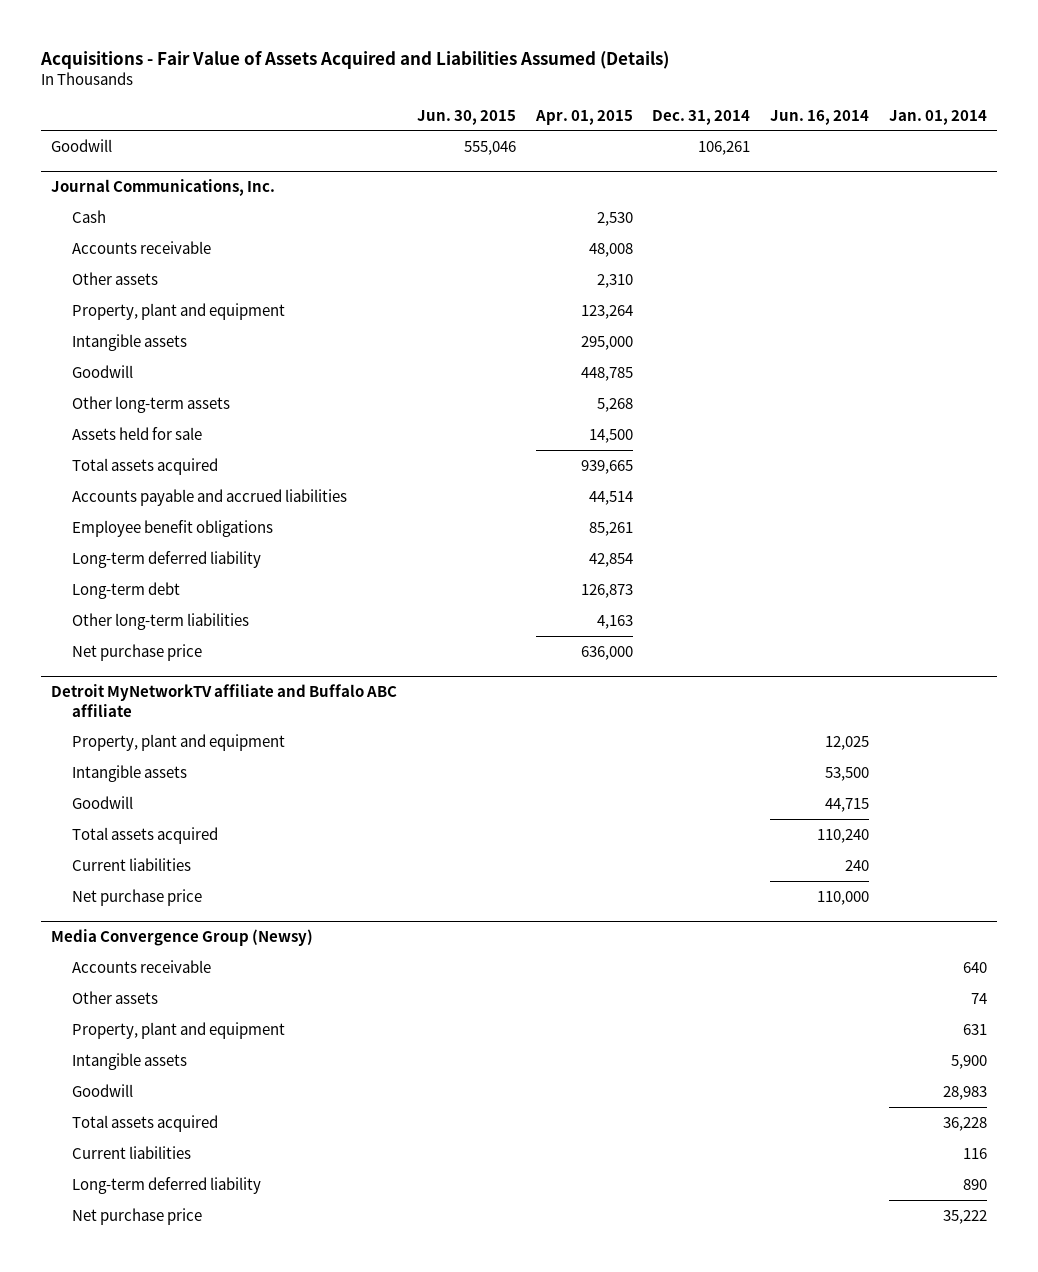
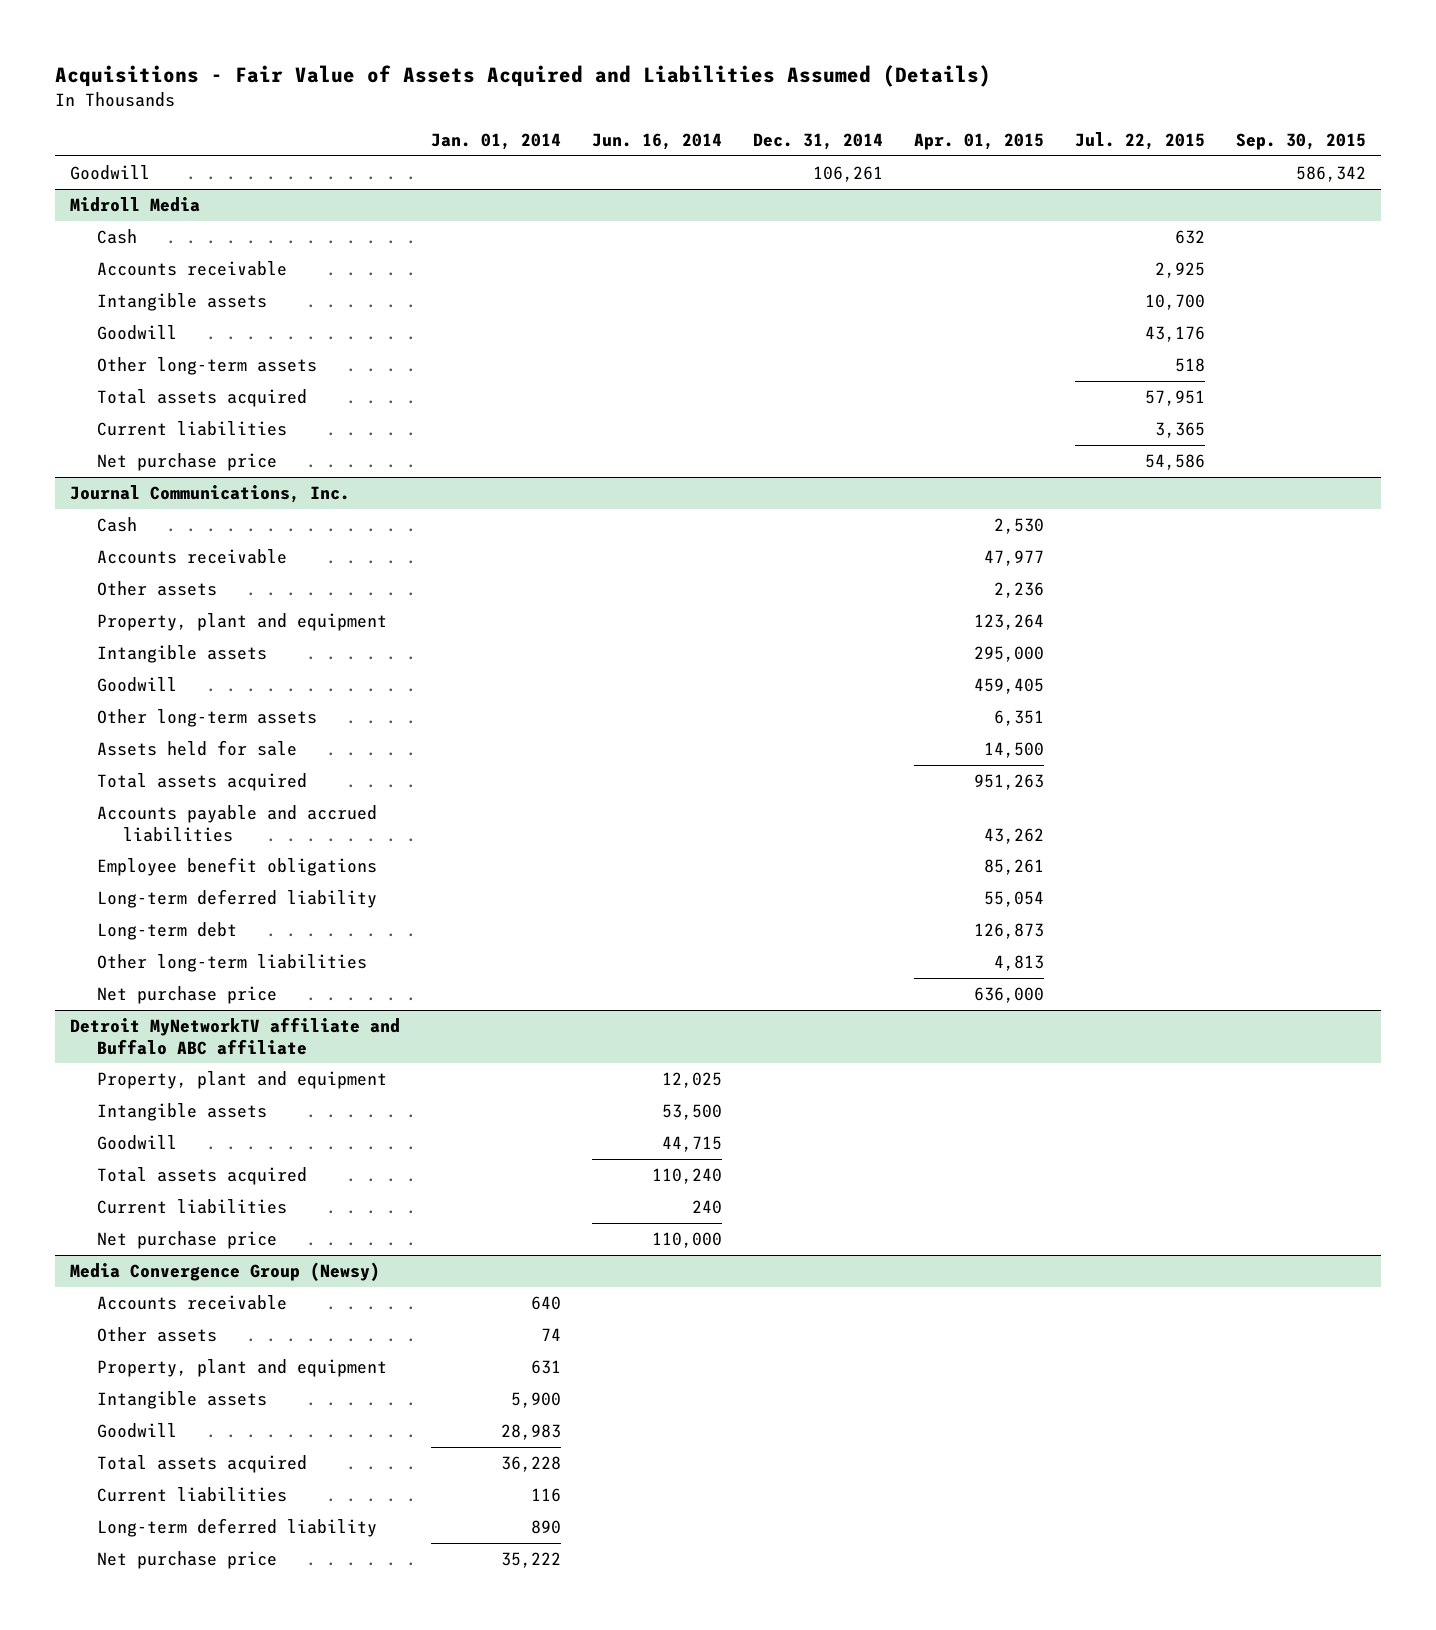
[416,109,516,125] Jun. 30, 2015 -> none
none -> [1074,131,1205,150] Jul. 22, 2015
none -> [1235,132,1366,150] Sep. 30, 2015
none -> [70,197,201,213] Midroll Media
none -> [96,229,137,245] Cash
none -> [96,261,287,277] Accounts receivable
none -> [96,293,267,312] Intangible assets
none -> [96,325,177,341] Goodwill
none -> [96,357,317,376] Other long-term assets
none -> [96,389,307,408] Total assets acquired
none -> [96,421,287,437] Current liabilities
none -> [96,453,277,472] Net purchase price
[588,242,633,257] 48,008 -> [983,550,1044,567] 47,977
[596,273,633,288] 2,310 -> [993,582,1044,599] 2,236
[580,366,633,381] 448,785 -> [973,678,1044,695] 459,405
[596,397,633,412] 5,268 -> [993,710,1044,727] 6,351
[580,459,633,474] 939,665 -> [973,774,1044,791] 951,263
[588,490,633,505] 44,514 -> [983,827,1044,844] 43,262
[588,552,633,567] 42,854 -> [983,891,1044,908] 55,054
[596,614,633,629] 4,163 -> [993,955,1044,972] 4,813

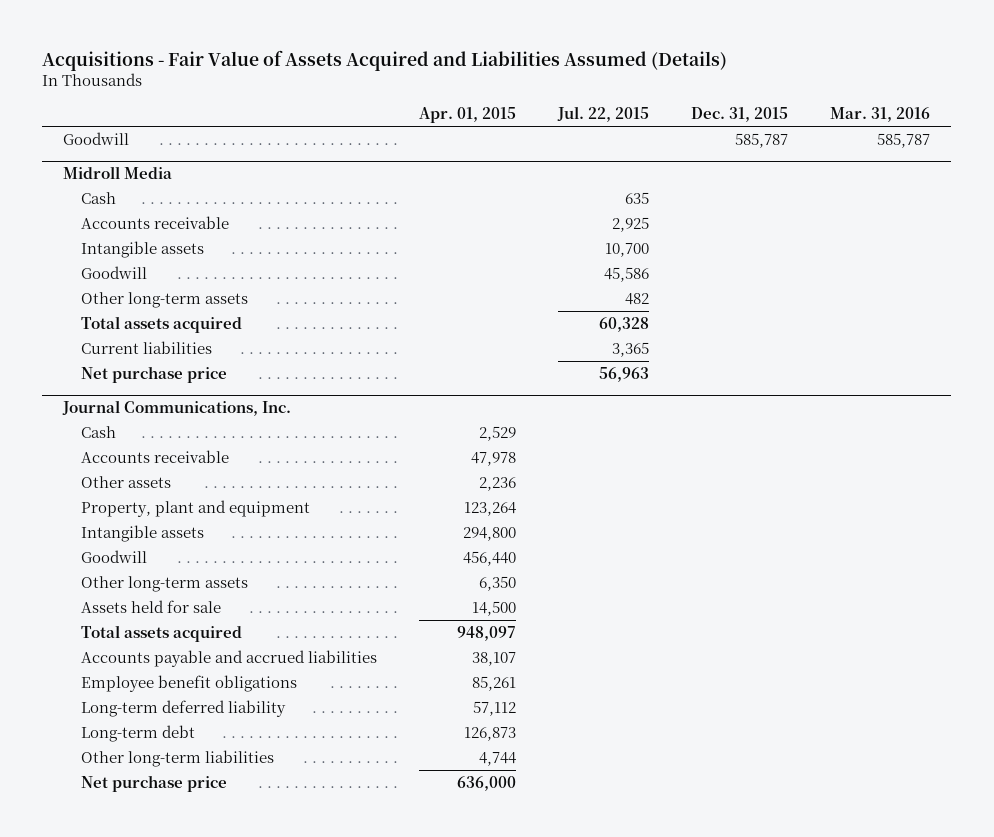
[431,132,562,150] Jan. 01, 2014 -> none
[592,132,723,150] Jun. 16, 2014 -> none
[753,132,884,150] Dec. 31, 2014 -> none
[1235,132,1366,150] Sep. 30, 2015 -> none
none -> [691,107,789,123] Dec. 31, 2015
none -> [830,107,931,123] Mar. 31, 2016
[1174,230,1205,245] 632 -> [625,192,650,205] 635
[1144,326,1205,343] 43,176 -> [604,267,650,283] 45,586
[1174,358,1205,373] 518 -> [625,293,650,306] 482
[1144,390,1205,407] 57,951 -> [599,317,650,333] 60,328
[1144,454,1205,471] 54,586 -> [599,367,650,383] 56,963
[993,518,1044,535] 2,530 -> [479,426,517,442] 2,529
[983,550,1044,567] 47,977 -> [471,452,517,467] 47,978
[973,646,1044,663] 295,000 -> [463,527,517,542] 294,800
[973,678,1044,695] 459,405 -> [463,551,517,567] 456,440
[993,710,1044,727] 6,351 -> [479,576,517,592] 6,350
[973,774,1044,791] 951,263 -> [457,626,517,642] 948,097
[983,827,1044,844] 43,262 -> [472,652,517,667] 38,107
[983,891,1044,908] 55,054 -> [473,701,517,717] 57,112
[993,955,1044,972] 4,813 -> [479,752,517,767] 4,744
[70,1017,401,1055] Detroit MyNetworkTV affiliate and Buffalo ABC affiliate -> none
[96,1071,387,1090] Property, plant and equipment -> none
[96,1103,267,1122] Intangible assets -> none
[96,1135,177,1151] Goodwill -> none
[96,1167,307,1186] Total assets acquired -> none
[96,1199,287,1215] Current liabilities -> none
[96,1231,277,1250] Net purchase price -> none
[70,1262,381,1282] Media Convergence Group (Newsy) -> none
[96,1295,287,1311] Accounts receivable -> none
[96,1327,217,1343] Other assets -> none
[96,1359,387,1378] Property, plant and equipment -> none
[96,1391,267,1410] Intangible assets -> none
[96,1423,177,1439] Goodwill -> none
[96,1455,307,1474] Total assets acquired -> none
[96,1487,287,1503] Current liabilities -> none
[96,1518,377,1538] Long-term deferred liability -> none
[96,1551,277,1570] Net purchase price -> none

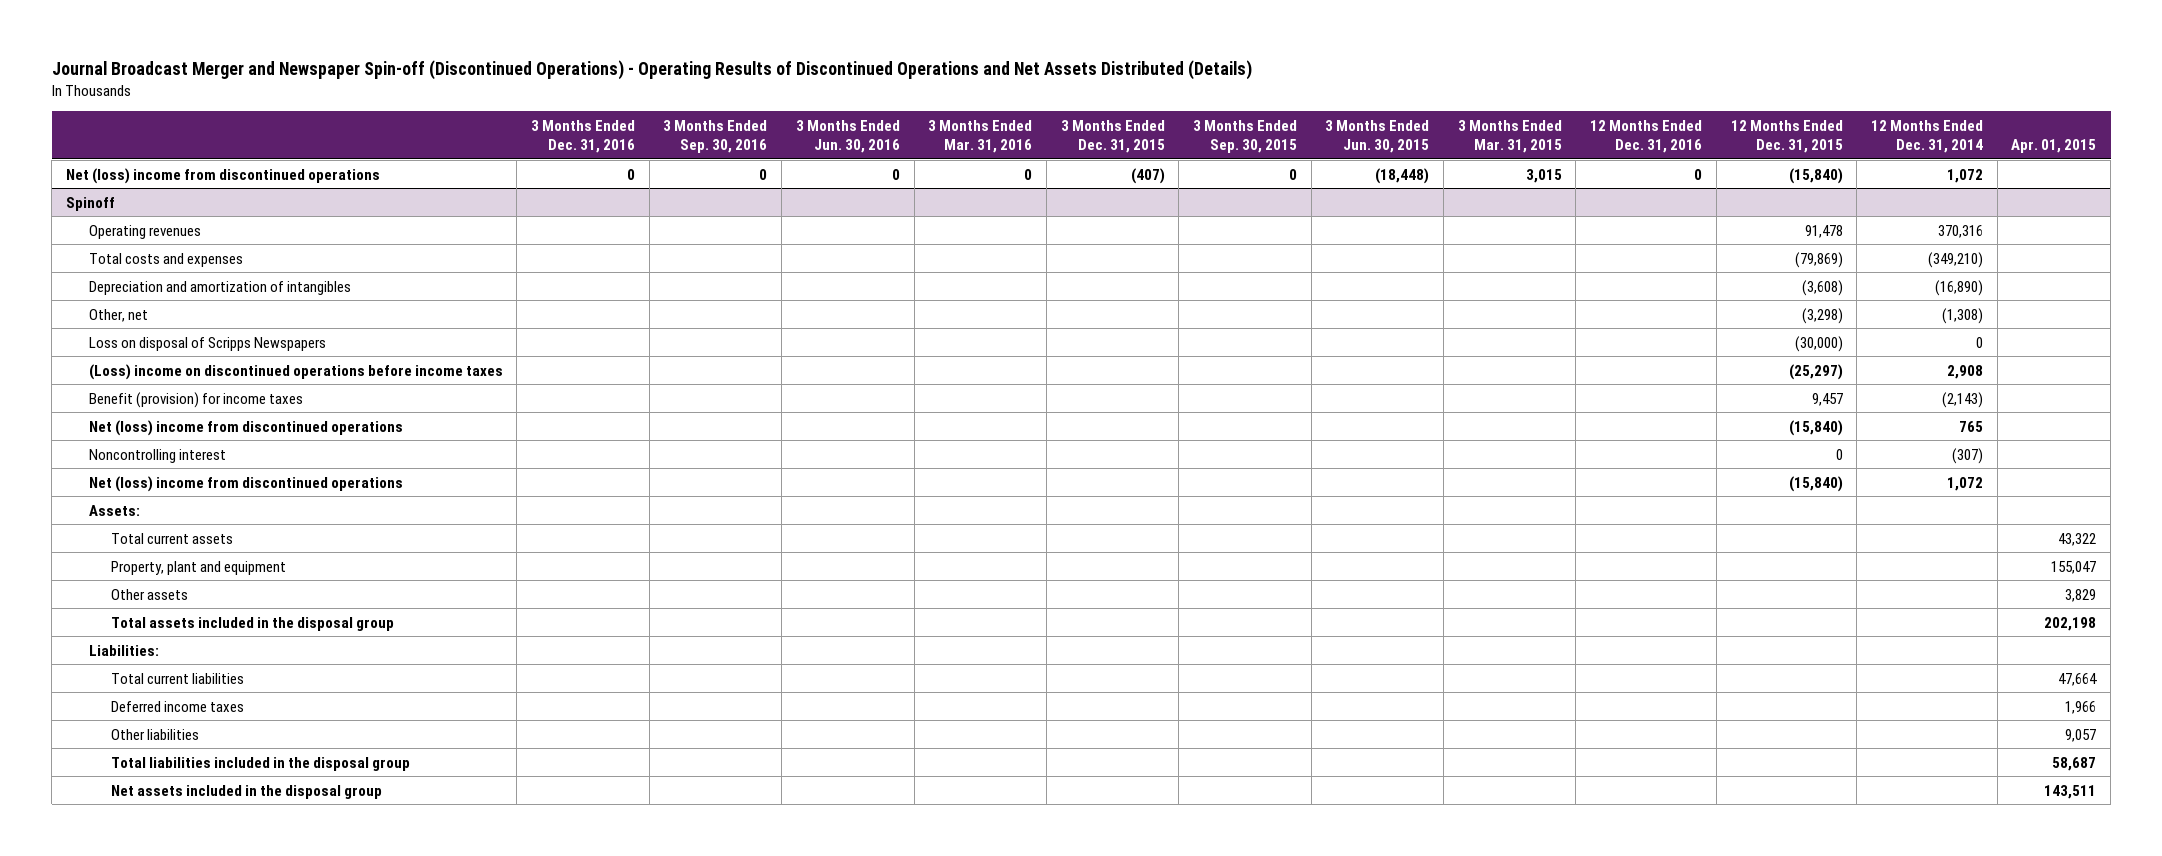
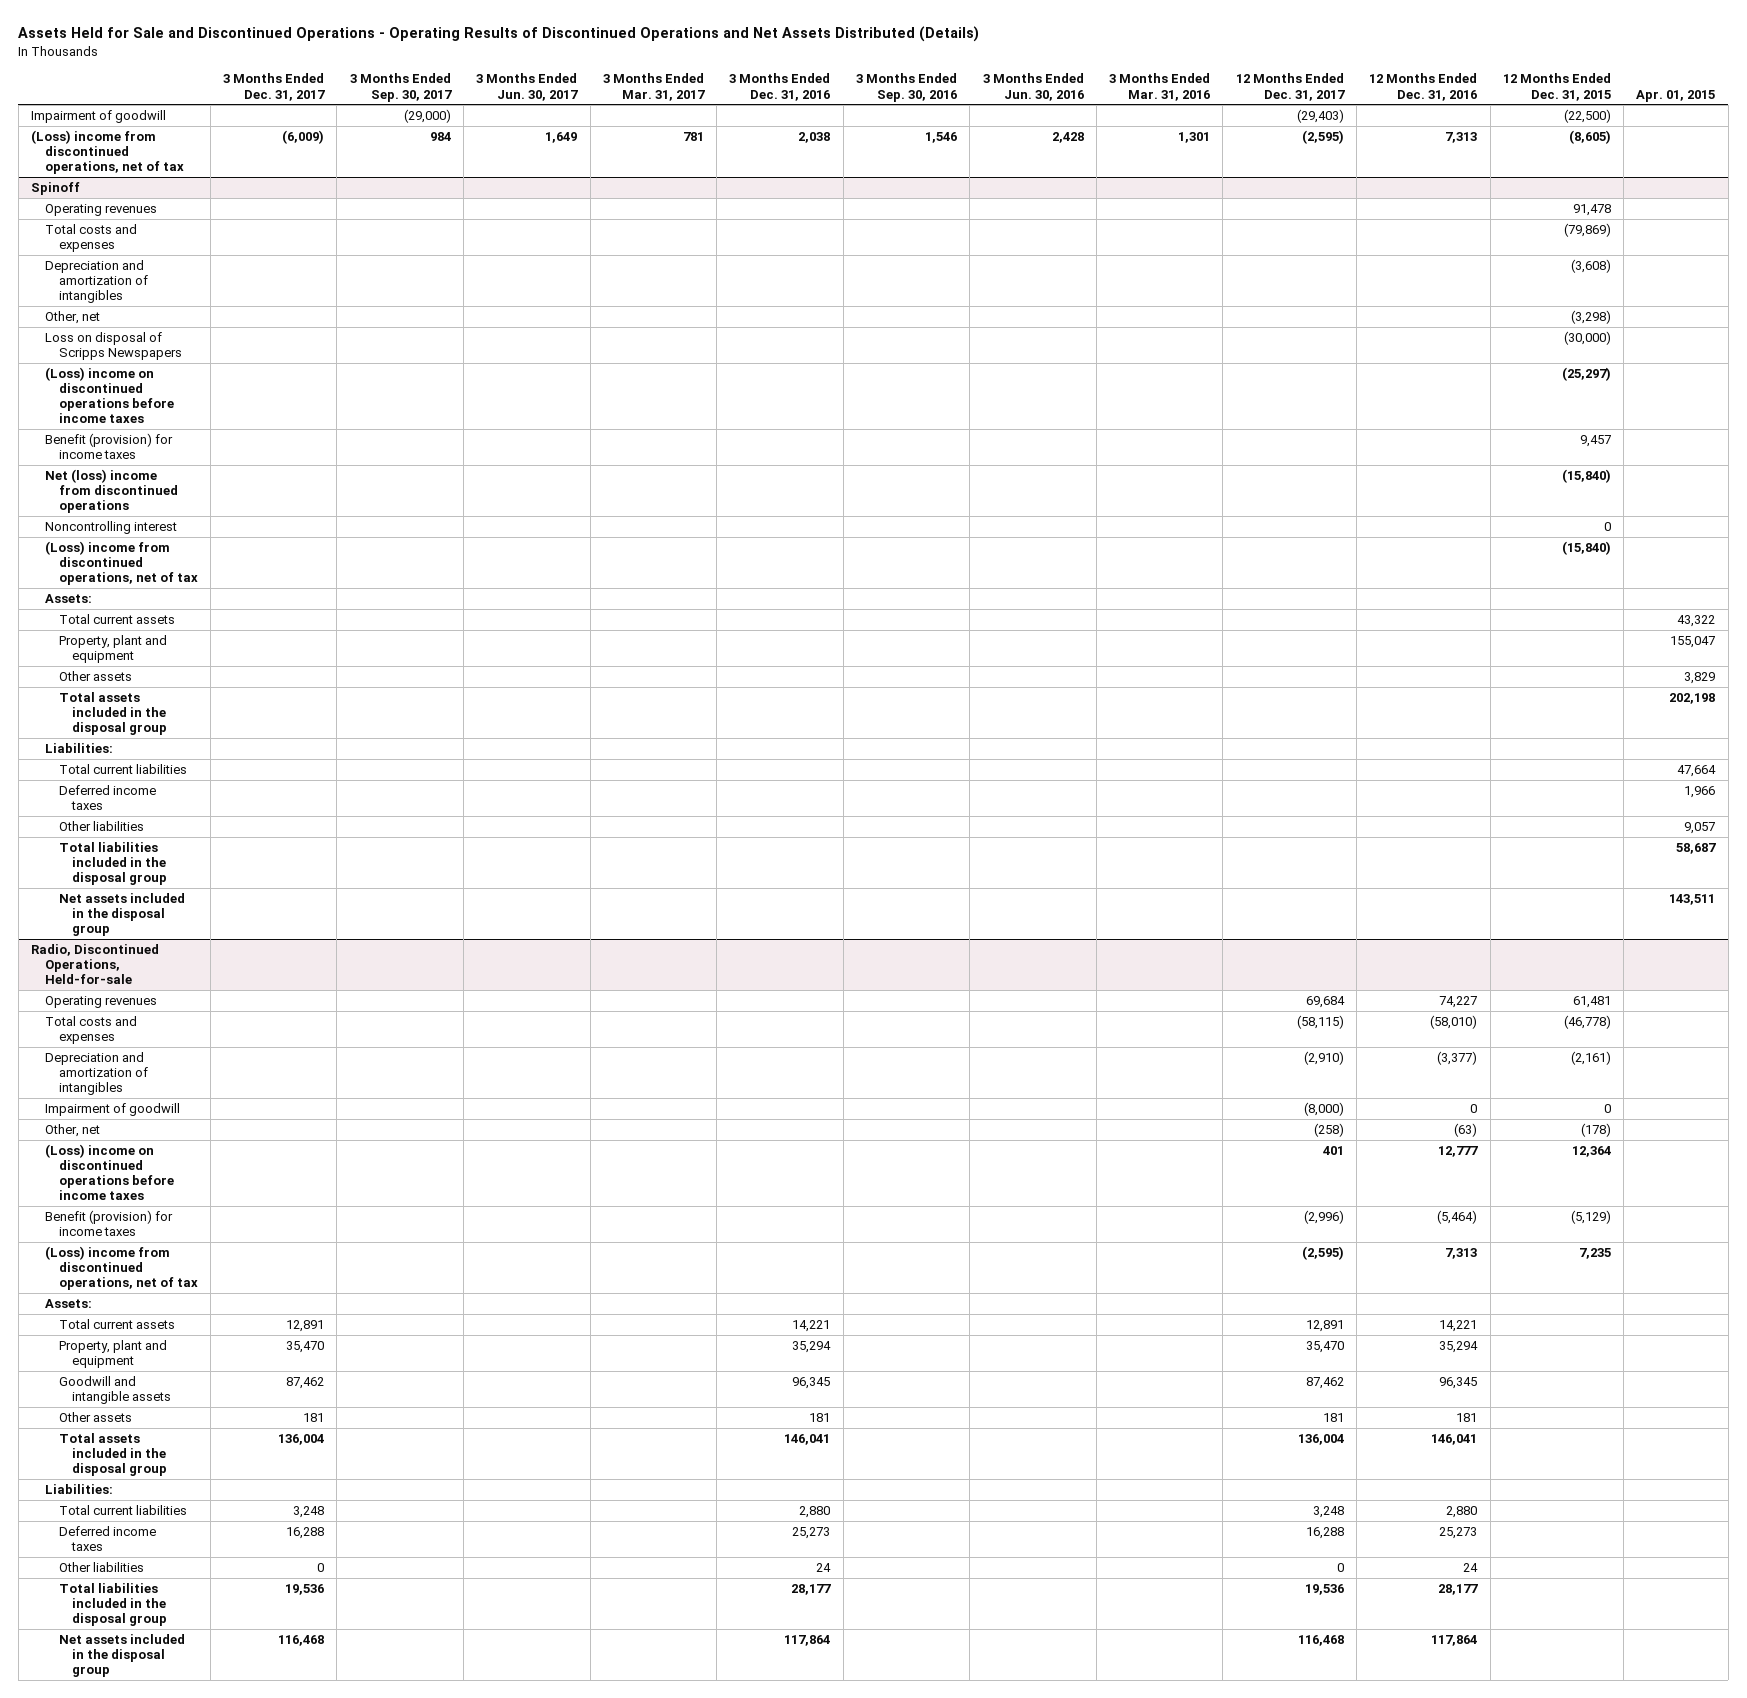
[51,60,1252,81] Journal Broadcast Merger and Newspaper Spin-off (Discontinued Operations) - Operating Results of Discontinued Operations and Net Assets Distributed (Details) -> [18,26,980,43] Assets Held for Sale and Discontinued Operations - Operating Results of Discontinued Operations and Net Assets Distributed (Details)
[1060,119,1165,153] 3 Months Ended Dec. 31, 2015 -> none
[1193,119,1298,153] 3 Months Ended Sep. 30, 2015 -> none
[1325,119,1430,153] 3 Months Ended Jun. 30, 2015 -> none
[1457,119,1562,153] 3 Months Ended Mar. 31, 2015 -> none
[1870,119,1983,153] 12 Months Ended Dec. 31, 2014 -> none
none -> [223,73,326,101] 3 Months Ended Dec. 31, 2017
none -> [349,73,452,102] 3 Months Ended Sep. 30, 2017
none -> [476,73,579,101] 3 Months Ended Jun. 30, 2017
none -> [602,73,705,101] 3 Months Ended Mar. 31, 2017
none -> [1235,73,1345,101] 12 Months Ended Dec. 31, 2017
none -> [31,110,167,124] Impairment of goodwill
[65,167,380,184] Net (loss) income from discontinued operations -> [31,130,184,175] (Loss) income from discontinued operations, net of tax
[627,168,636,180] 0 -> [798,132,831,144] 2,038
[759,168,768,180] 0 -> [925,132,958,144] 1,546
[891,168,900,180] 0 -> [1051,132,1084,144] 2,428
[1024,168,1033,180] 0 -> [1178,132,1211,144] 1,301
[1694,168,1703,180] 0 -> [1445,132,1478,144] 7,313
[1788,167,1843,184] (15,840) -> [1568,130,1611,145] (8,605)
[88,475,403,492] Net (loss) income from discontinued operations -> [44,541,198,586] (Loss) income from discontinued operations, net of tax
none -> [31,944,160,985] Radio, Discontinued Operations, Held-for-sale
none -> [44,996,157,1009] Operating revenues
none -> [44,1016,137,1045] Total costs and expenses
none -> [44,1052,148,1096] Depreciation and amortization of intangibles
none -> [44,1103,180,1117] Impairment of goodwill
none -> [44,1124,100,1138] Other, net
none -> [44,1144,174,1201] (Loss) income on discontinued operations before income taxes
none -> [44,1210,173,1237] Benefit (provision) for income taxes
none -> [44,1246,198,1291] (Loss) income from discontinued operations, net of tax
none -> [44,1299,92,1309] Assets:
none -> [58,1319,175,1330] Total current assets
none -> [58,1340,167,1369] Property, plant and equipment
none -> [58,1376,172,1405] Goodwill and intangible assets
none -> [58,1412,132,1423] Other assets
none -> [58,1433,168,1477] Total assets included in the disposal group
none -> [44,1484,113,1495] Liabilities:
none -> [58,1505,187,1516] Total current liabilities
none -> [58,1526,156,1552] Deferred income taxes
none -> [58,1562,144,1573] Other liabilities
none -> [58,1583,168,1627] Total liabilities included in the disposal group
none -> [58,1634,185,1678] Net assets included in the disposal group

